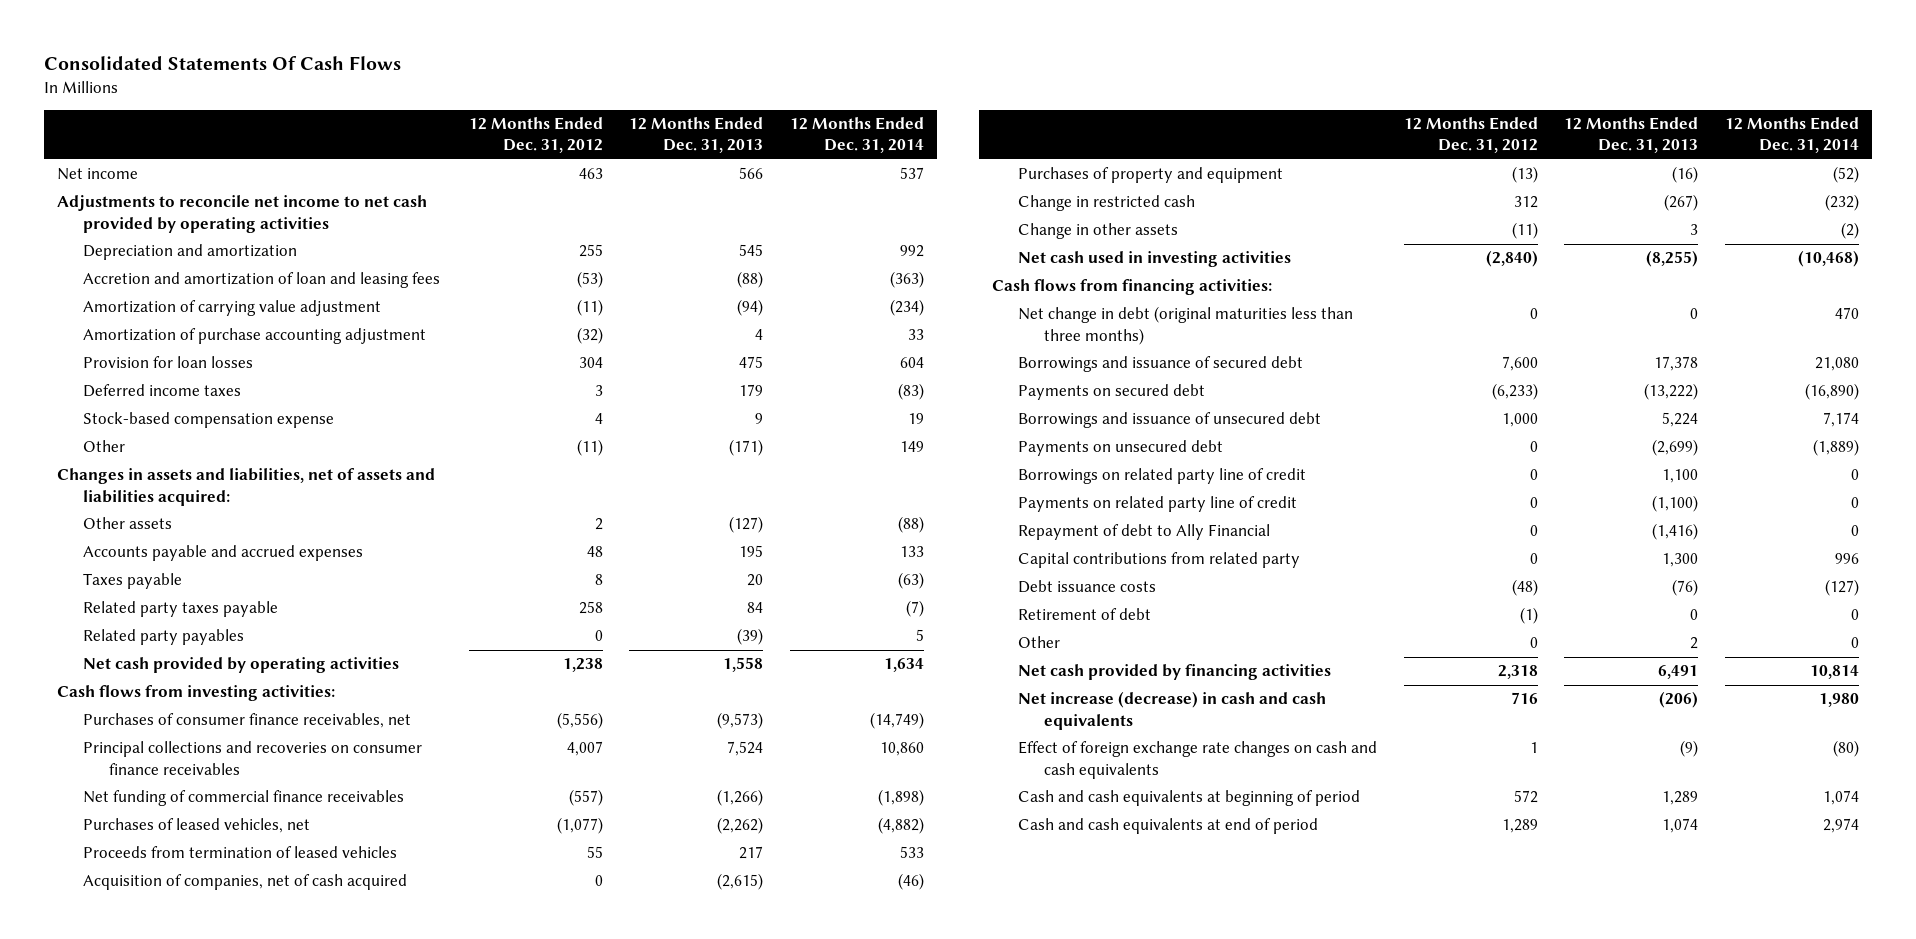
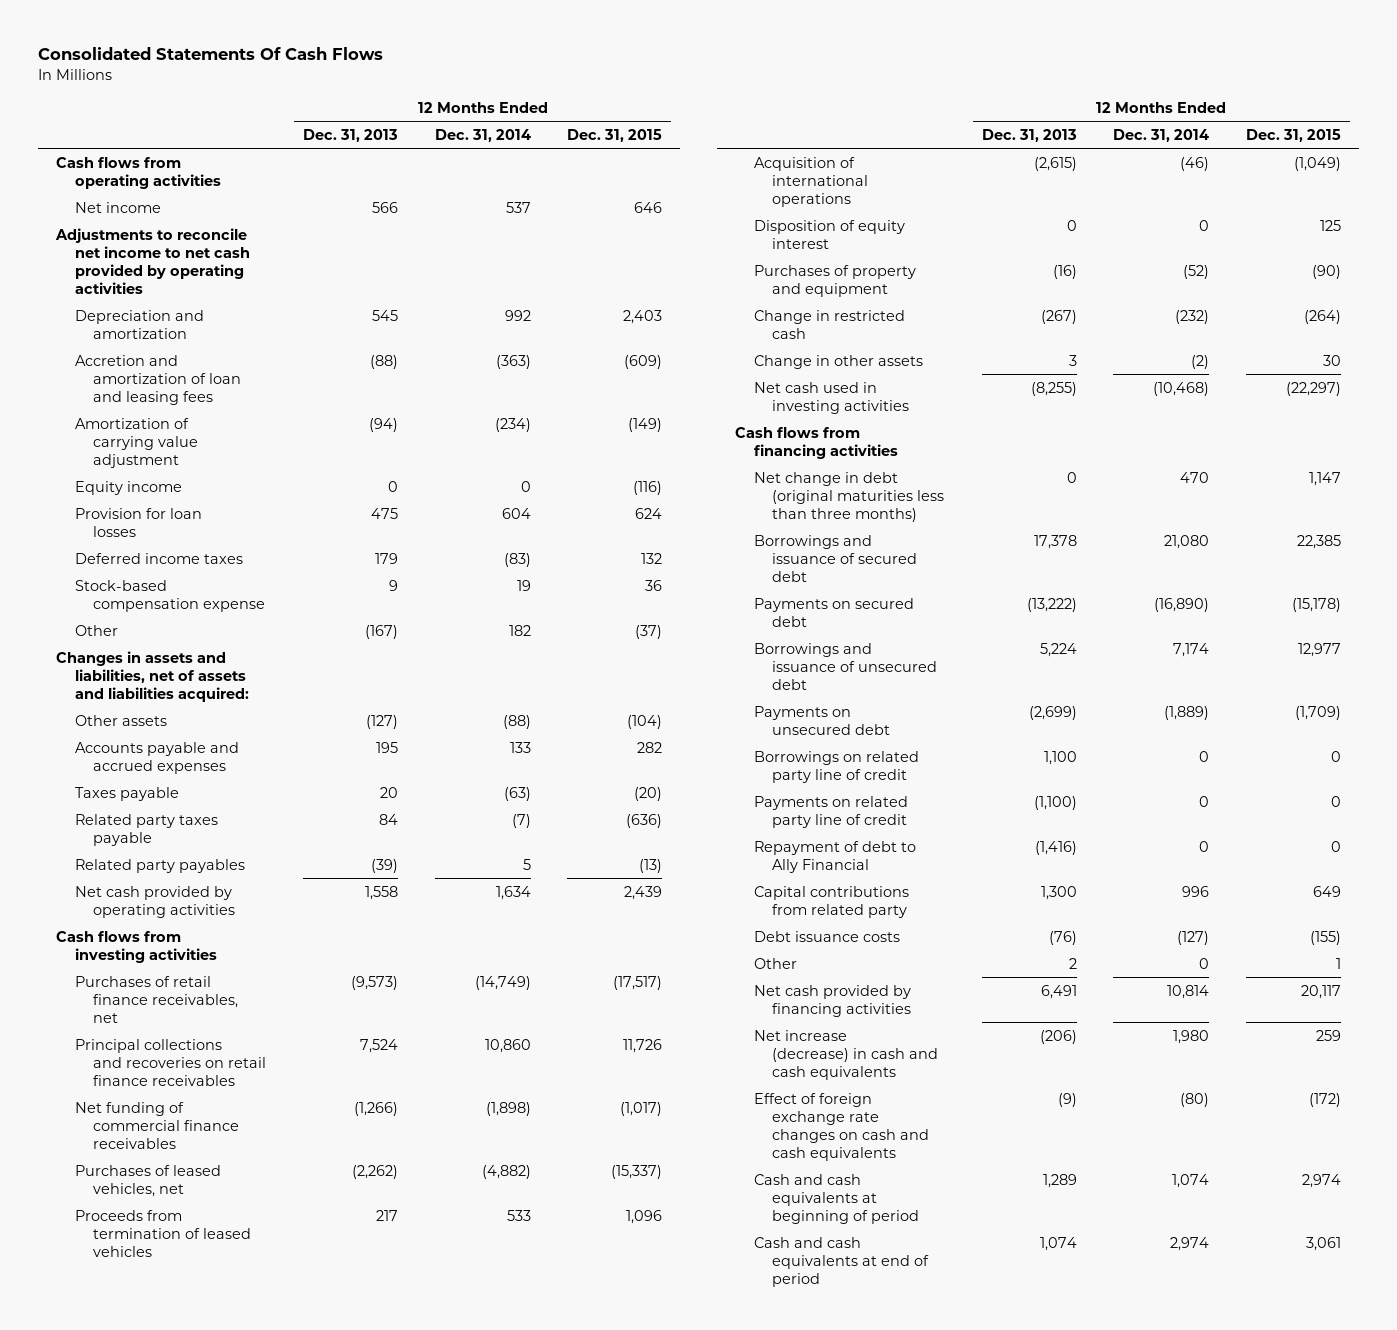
[468,116,603,154] 12 Months Ended Dec. 31, 2012 -> none
none -> [567,128,663,142] Dec. 31, 2015
none -> [56,156,221,189] Cash flows from operating activities
[83,328,427,345] Amortization of purchase accounting adjustment -> none
none -> [74,480,182,495] Equity income
[729,439,764,457] (171) -> [364,624,398,639] (167)
[899,441,924,453] 149 -> [508,624,531,636] 182
[57,685,336,702] Cash flows from investing activities: -> [56,930,217,963] Cash flows from investing activities
[83,713,412,729] Purchases of consumer finance receivables, net -> [74,975,239,1023] Purchases of retail finance receivables, net
[83,741,423,775] Principal collections and recoveries on consumer finance receivables -> [74,1038,267,1086] Principal collections and recoveries on retail finance receivables
[83,874,408,891] Acquisition of companies, net of cash acquired -> [753,156,869,207] Acquisition of international operations
none -> [753,219,905,249] Disposition of equity interest
[992,279,1273,296] Cash flows from financing activities: -> [734,426,898,459] Cash flows from financing activities
[1018,608,1152,621] Retirement of debt -> none

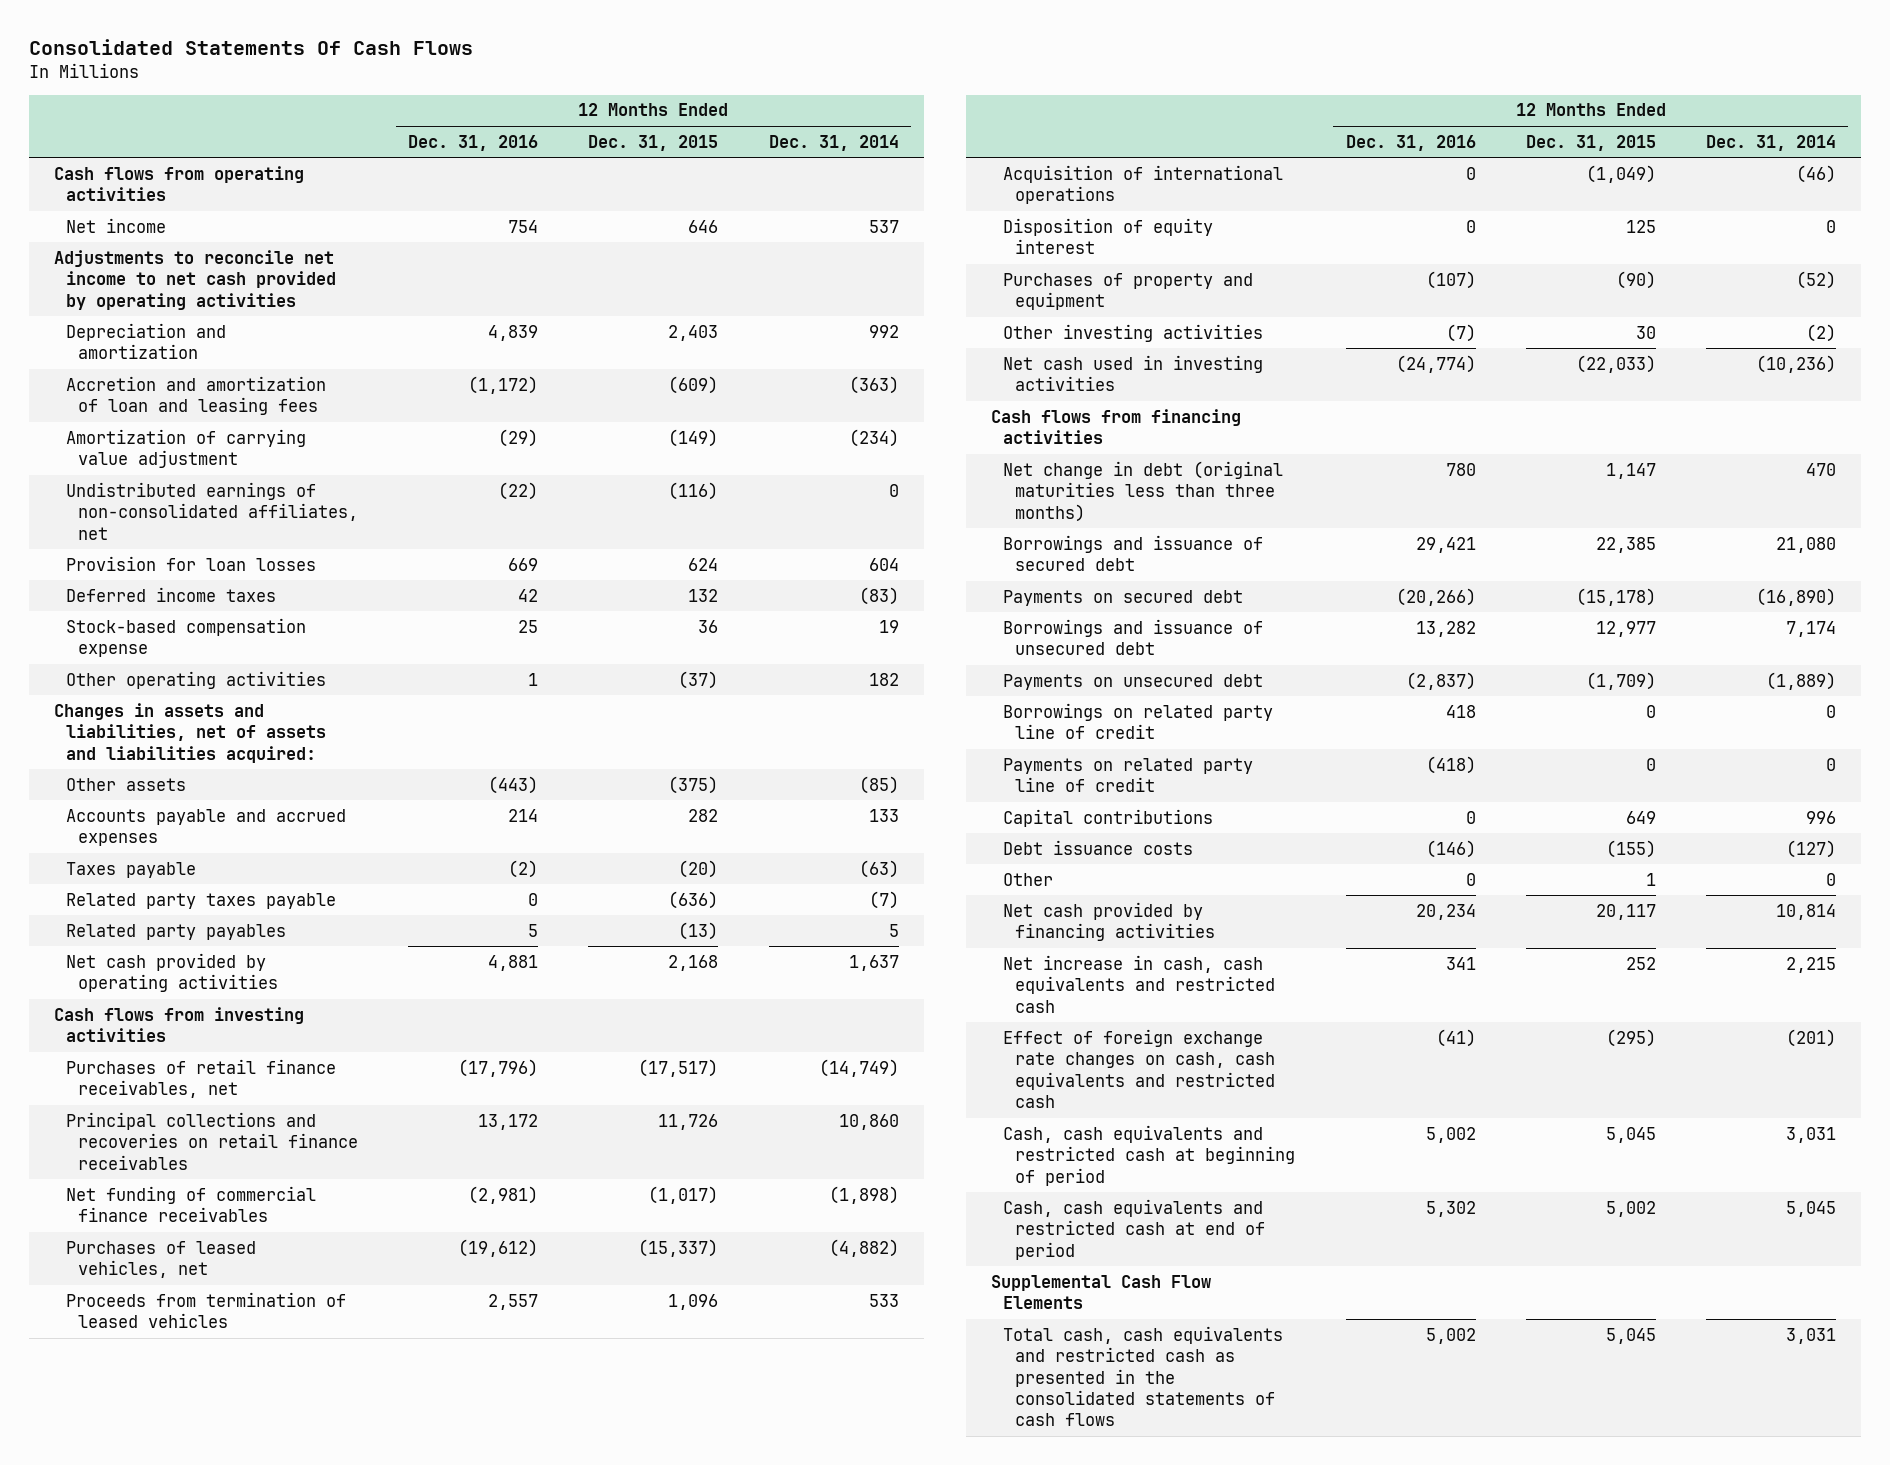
[302,128,398,142] Dec. 31, 2013 -> none
none -> [408,134,539,151] Dec. 31, 2016
[74,480,182,495] Equity income -> [65,481,359,540] Undistributed earnings of non-consolidated affiliates, net
[74,624,118,636] Other -> [65,670,326,689] Other operating activities
[502,714,531,729] (88) -> [858,775,899,794] (85)
[627,714,663,729] (104) -> [668,775,719,794] (375)
[495,885,531,900] 1,634 -> [848,954,899,971] 1,637
[624,885,663,900] 2,439 -> [668,954,719,971] 2,168
[753,309,905,339] Change in restricted cash -> none
[753,354,923,369] Change in other assets -> [1003,323,1264,342] Other investing activities
[1153,381,1210,396] (10,468) -> [1755,354,1836,373] (10,236)
[1285,381,1341,396] (22,297) -> [1575,354,1656,373] (22,033)
[753,840,916,873] Repayment of debt to Ally Financial -> none
[753,885,909,918] Capital contributions from related party -> [1003,808,1214,827] Capital contributions
[753,1029,939,1080] Net increase (decrease) in cash and cash equivalents -> [1003,954,1276,1013] Net increase in cash, cash equivalents and restricted cash
[1173,1029,1210,1044] 1,980 -> [1785,956,1836,973] 2,215
[1315,1029,1341,1041] 259 -> [1625,956,1656,970] 252
[753,1092,930,1161] Effect of foreign exchange rate changes on cash and cash equivalents -> [1003,1028,1276,1109] Effect of foreign exchange rate changes on cash, cash equivalents and restricted cash
[1180,1092,1210,1107] (80) -> [1785,1028,1836,1047] (201)
[1308,1092,1341,1107] (172) -> [1605,1028,1656,1047] (295)
[753,1173,920,1224] Cash and cash equivalents at beginning of period -> [1003,1124,1296,1186] Cash, cash equivalents and restricted cash at beginning of period
[1172,1173,1210,1188] 1,074 -> [1785,1126,1836,1143] 3,031
[1301,1173,1341,1188] 2,974 -> [1605,1126,1656,1143] 5,045
[753,1236,930,1287] Cash and cash equivalents at end of period -> [1003,1198,1266,1260] Cash, cash equivalents and restricted cash at end of period
[1170,1236,1210,1251] 2,974 -> [1785,1200,1836,1217] 5,045
[1305,1236,1341,1251] 3,061 -> [1605,1200,1656,1217] 5,002
none -> [990,1274,1211,1310] Supplemental Cash Flow Elements
none -> [1003,1325,1284,1427] Total cash, cash equivalents and restricted cash as presented in the consolidated statements of cash flows

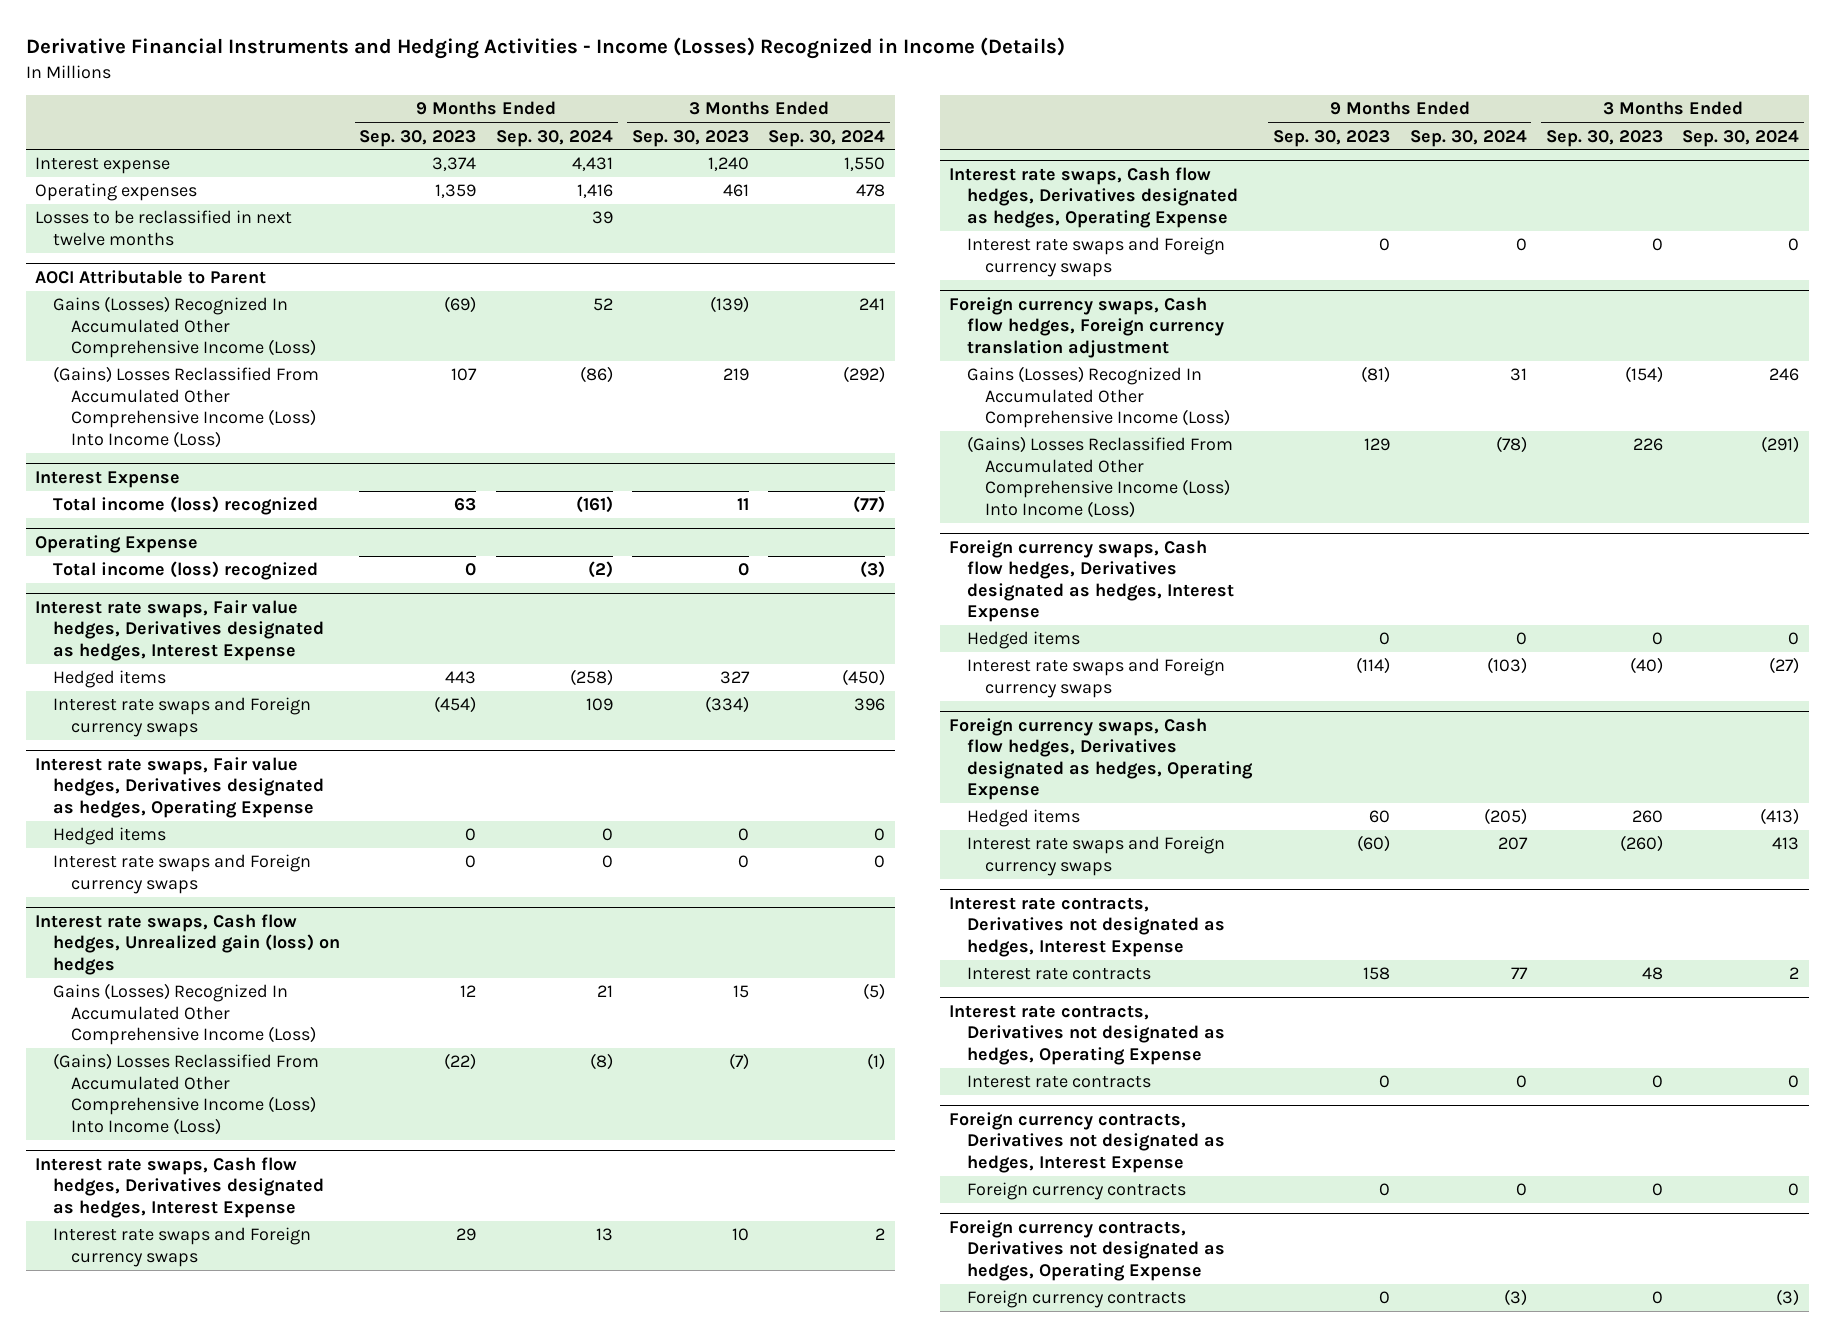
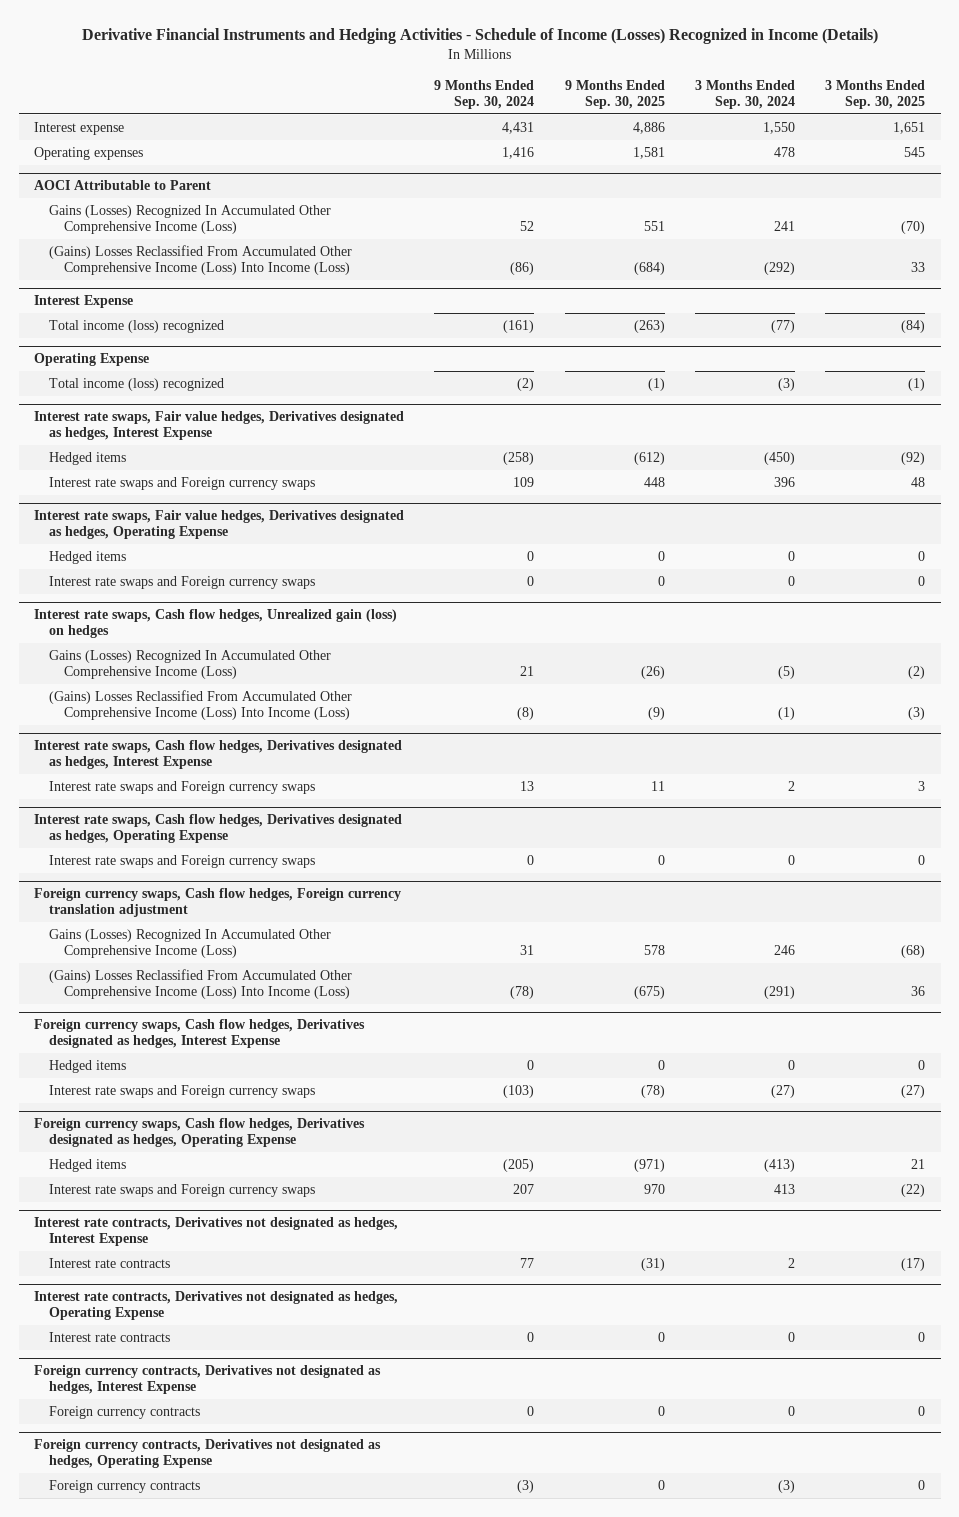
[25,37,1065,60] Derivative Financial Instruments and Hedging Activities - Income (Losses) Recognized in Income (Details) -> [81,28,878,45] Derivative Financial Instruments and Hedging Activities - Schedule of Income (Losses) Recognized in Income (Details)
[359,129,477,147] Sep. 30, 2023 -> none
[632,129,750,147] Sep. 30, 2023 -> none
none -> [564,79,665,110] 9 Months Ended Sep. 30, 2025
none -> [825,79,926,110] 3 Months Ended Sep. 30, 2025
[35,210,293,246] Losses to be reclassified in next twelve months -> none

